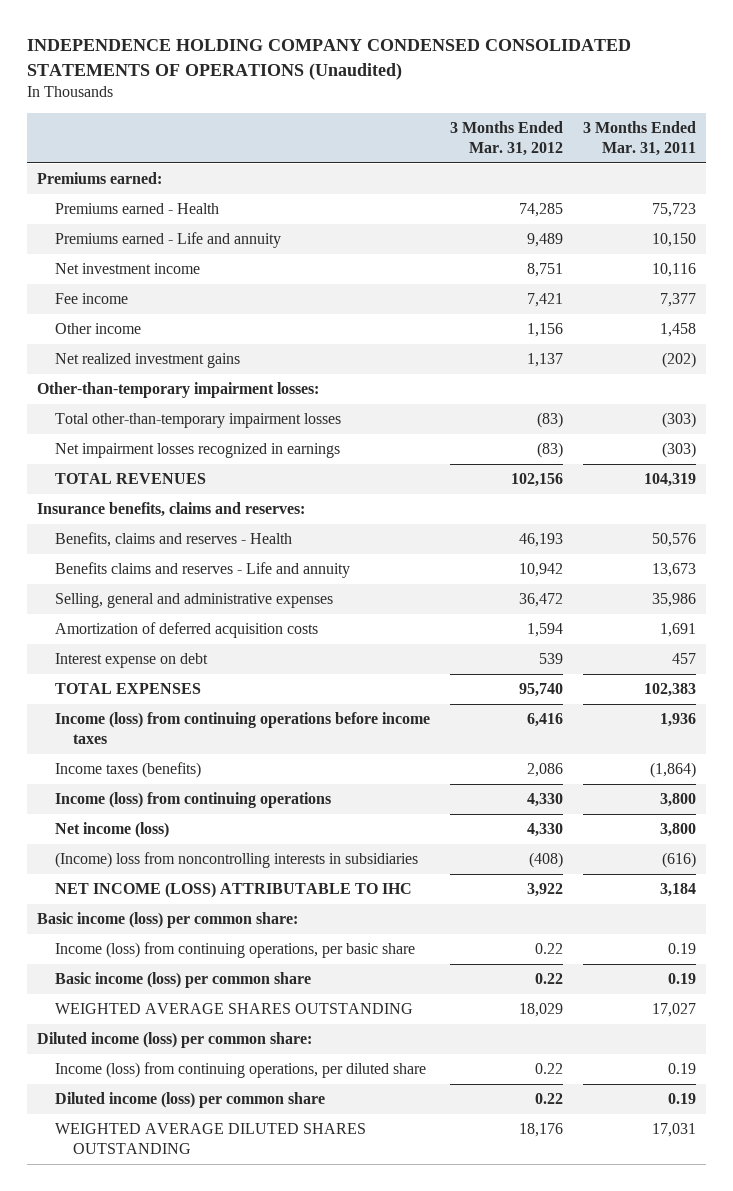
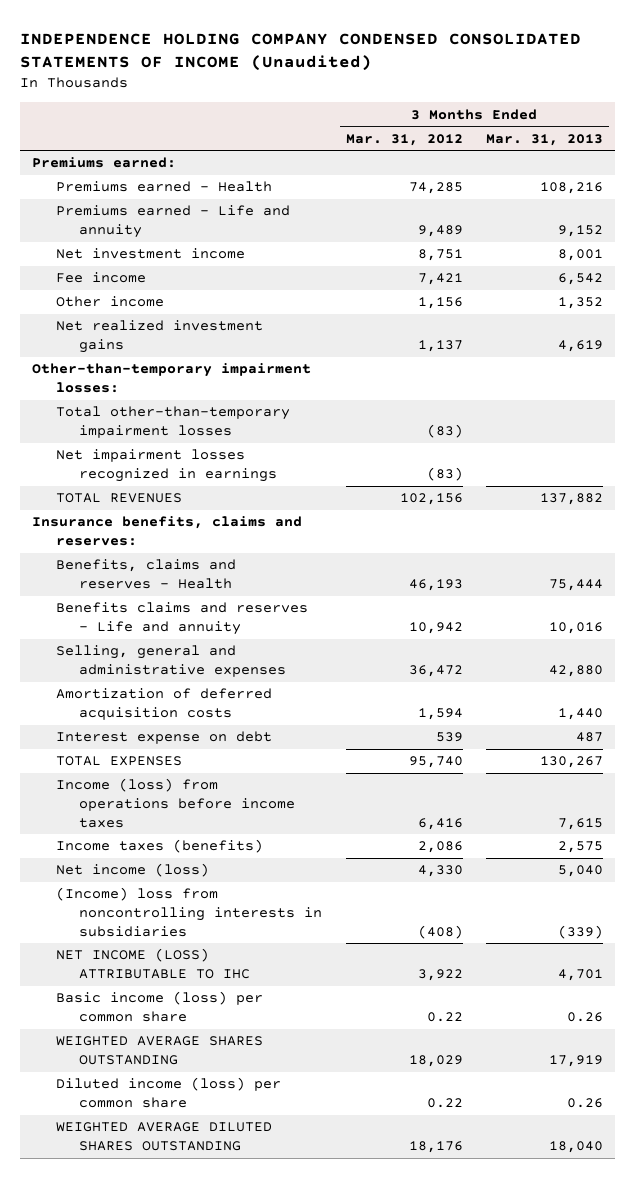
[26,39,631,80] INDEPENDENCE HOLDING COMPANY CONDENSED CONSOLIDATED STATEMENTS OF OPERATIONS (Unaudited) -> [20,32,582,71] INDEPENDENCE HOLDING COMPANY CONDENSED CONSOLIDATED STATEMENTS OF INCOME (Unaudited)
[582,120,696,157] 3 Months Ended Mar. 31, 2011 -> none
none -> [485,133,603,146] Mar. 31, 2013
[54,711,430,745] Income (loss) from continuing operations before income taxes -> [55,778,296,828] Income (loss) from operations before income taxes
[54,791,331,808] Income (loss) from continuing operations -> none
[36,911,298,928] Basic income (loss) per common share: -> none
[54,941,415,958] Income (loss) from continuing operations, per basic share -> none
[36,1031,312,1048] Diluted income (loss) per common share: -> none
[54,1061,426,1078] Income (loss) from continuing operations, per diluted share -> none

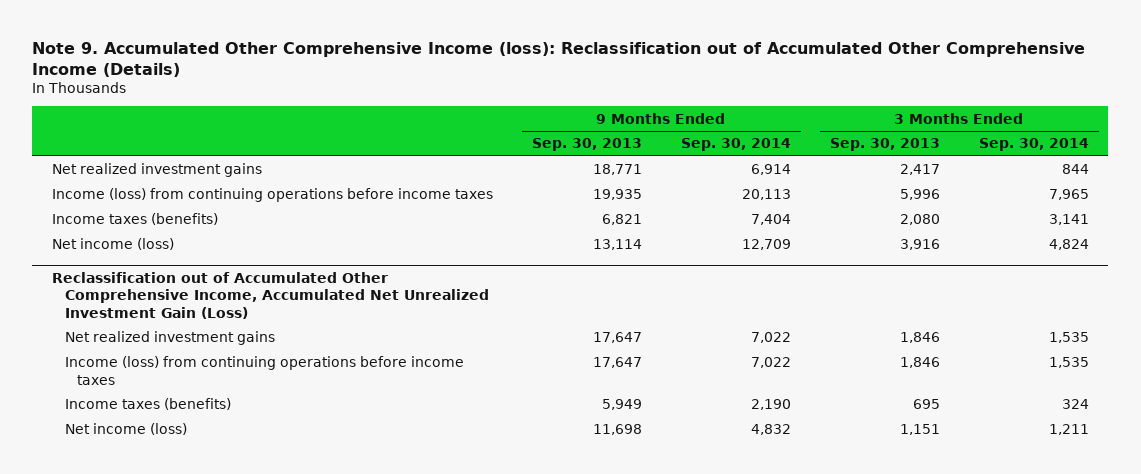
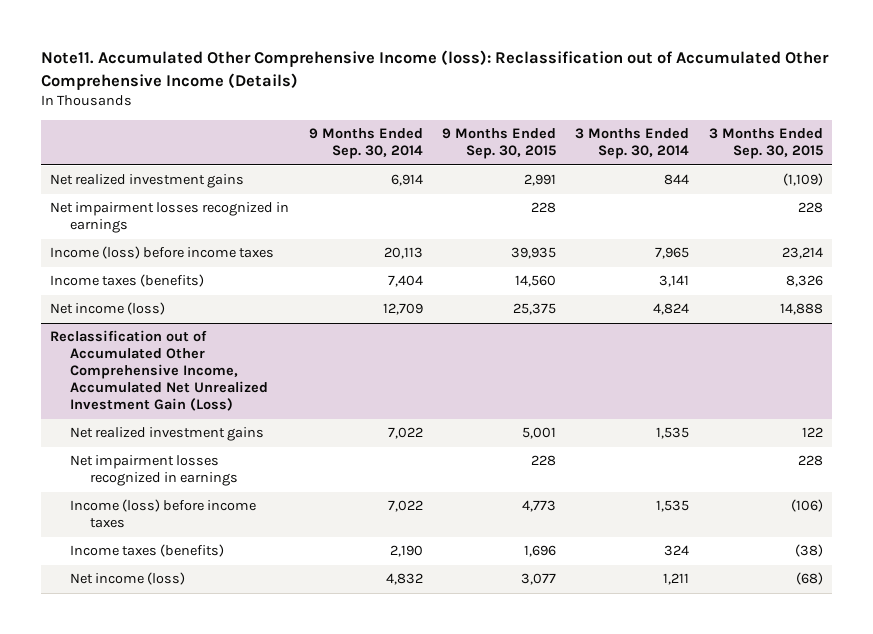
[32,41,1086,77] Note 9. Accumulated Other Comprehensive Income (loss): Reclassification out of Accumulated Other Comprehensive Income (Details) -> [40,50,829,90] Note11. Accumulated Other Comprehensive Income (loss): Reclassification out of Accumulated Other Comprehensive Income (Details)
[531,138,642,152] Sep. 30, 2013 -> none
[829,138,940,152] Sep. 30, 2013 -> none
none -> [442,128,557,160] 9 Months Ended Sep. 30, 2015
none -> [708,128,823,160] 3 Months Ended Sep. 30, 2015
none -> [50,202,290,234] Net impairment losses recognized in earnings
[51,188,493,203] Income (loss) from continuing operations before income taxes -> [50,246,275,260] Income (loss) before income taxes
none -> [70,455,238,487] Net impairment losses recognized in earnings
[64,356,464,385] Income (loss) from continuing operations before income taxes -> [70,499,257,529] Income (loss) before income taxes

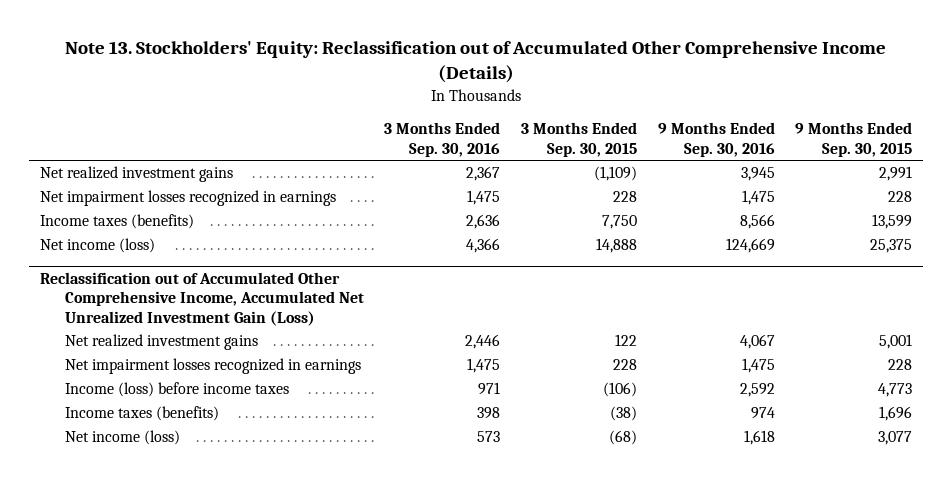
[40,50,829,90] Note11. Accumulated Other Comprehensive Income (loss): Reclassification out of Accumulated Other Comprehensive Income (Details) -> [64,41,886,84] Note 13. Stockholders' Equity: Reclassification out of Accumulated Other Comprehensive Income (Details)
[308,128,423,160] 9 Months Ended Sep. 30, 2014 -> none
[575,128,690,160] 3 Months Ended Sep. 30, 2014 -> none
none -> [384,122,501,157] 3 Months Ended Sep. 30, 2016
none -> [657,122,775,157] 9 Months Ended Sep. 30, 2016
[50,246,275,260] Income (loss) before income taxes -> none
[515,275,557,288] 14,560 -> [872,214,913,230] 13,599
[785,275,823,288] 8,326 -> [601,215,637,230] 7,750

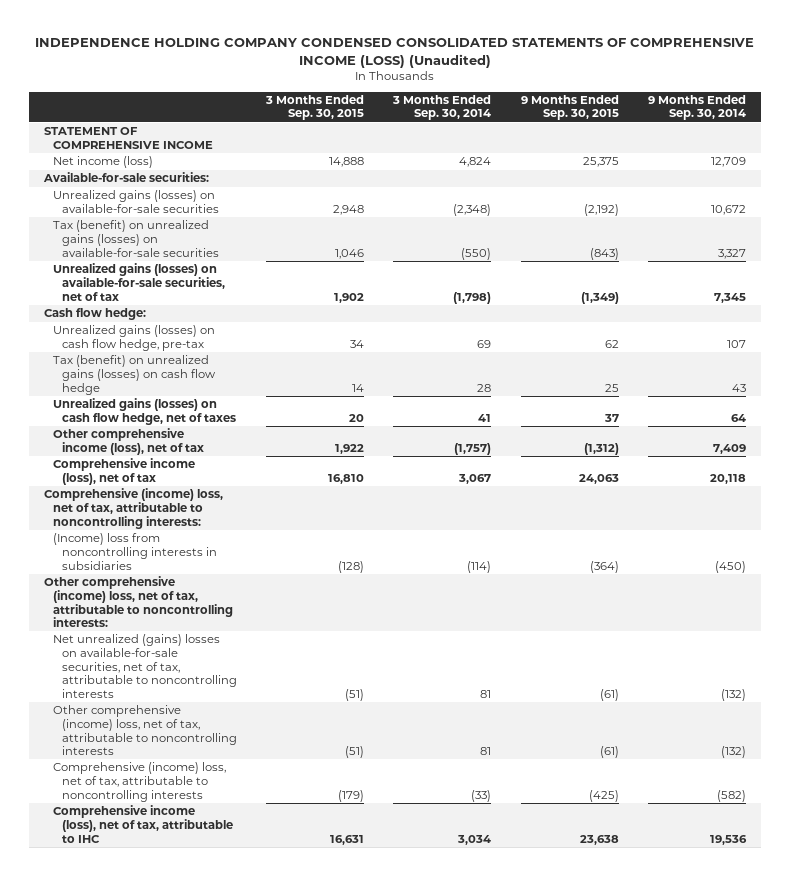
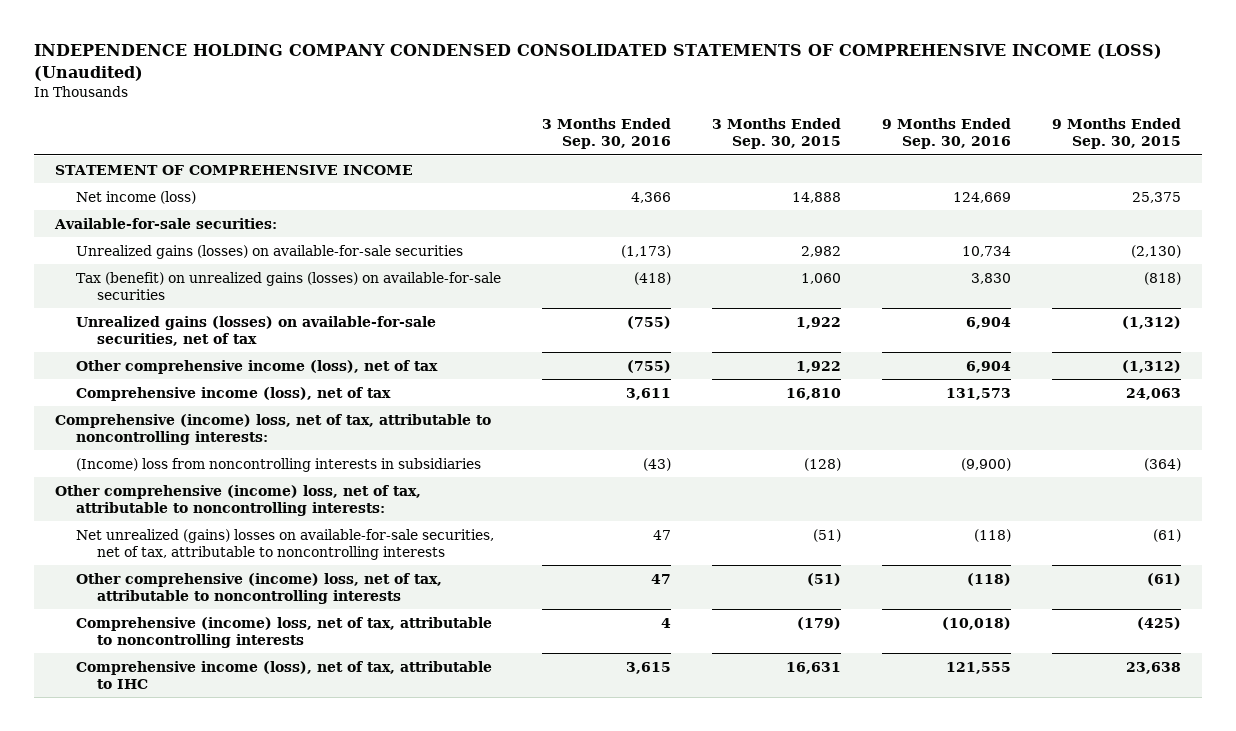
[392,94,492,121] 3 Months Ended Sep. 30, 2014 -> none
[648,94,747,121] 9 Months Ended Sep. 30, 2014 -> none
none -> [541,118,671,150] 3 Months Ended Sep. 30, 2016
none -> [882,118,1012,150] 9 Months Ended Sep. 30, 2016
[43,308,146,321] Cash flow hedge: -> none
[52,325,215,351] Unrealized gains (losses) on cash flow hedge, pre-tax -> none
[52,355,216,395] Tax (benefit) on unrealized gains (losses) on cash flow hedge -> none
[52,398,236,425] Unrealized gains (losses) on cash flow hedge, net of taxes -> none
[333,204,365,215] 2,948 -> [800,245,841,257] 2,982
[583,203,619,216] (2,192) -> [1131,244,1182,258] (2,130)
[335,248,365,259] 1,046 -> [800,272,841,284] 1,060
[589,247,619,260] (843) -> [1144,271,1182,285] (818)
[334,292,365,303] 1,902 -> [795,316,841,329] 1,922
[580,291,619,304] (1,349) -> [1122,315,1182,329] (1,312)

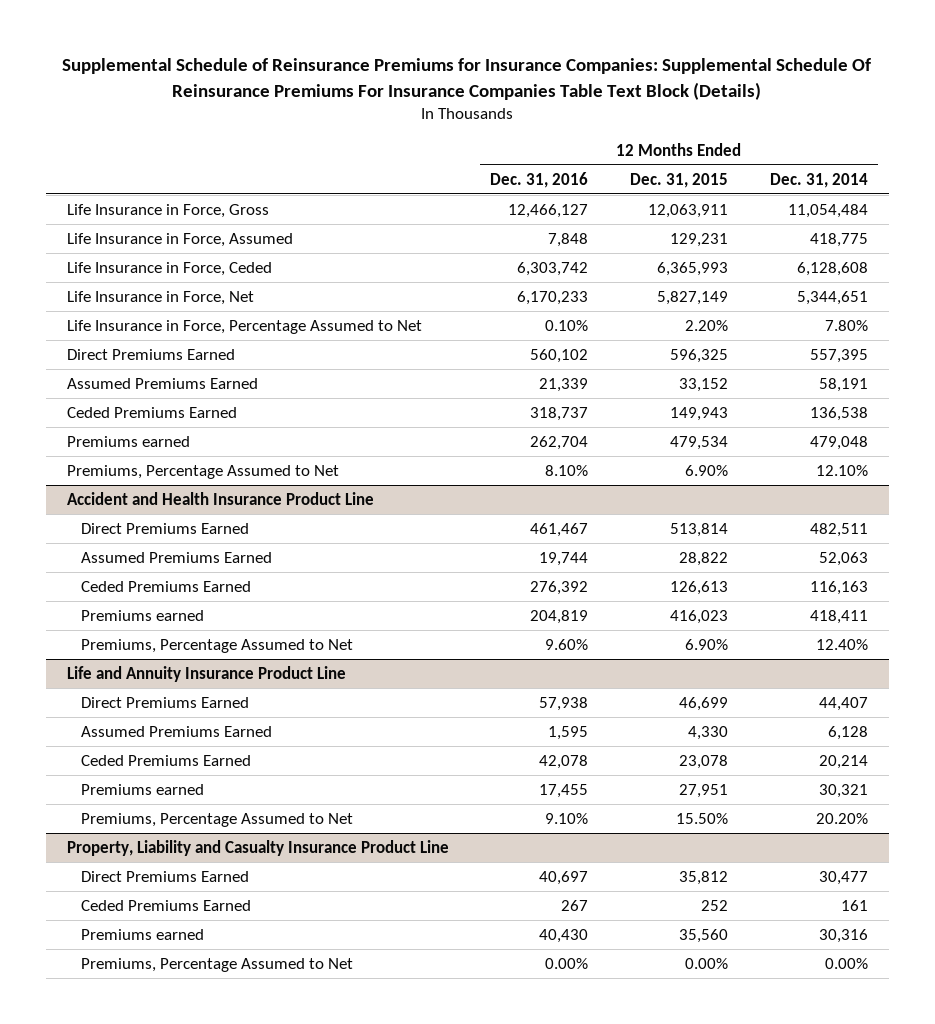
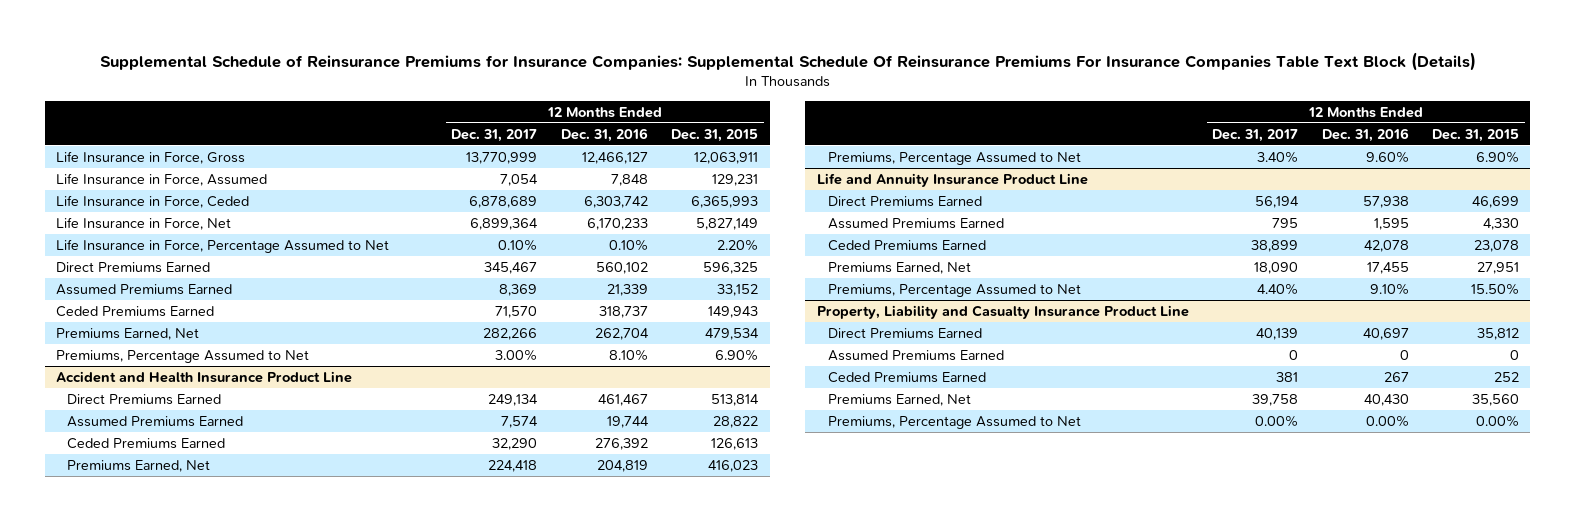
[769,172,868,188] Dec. 31, 2014 -> none
none -> [451,128,538,142] Dec. 31, 2017
[66,435,190,447] Premiums earned -> [56,327,200,340] Premiums Earned, Net
[80,609,204,621] Premiums earned -> [67,459,211,472] Premiums Earned, Net
[80,783,204,795] Premiums earned -> [827,261,971,274] Premiums Earned, Net
none -> [827,349,1004,361] Assumed Premiums Earned
[80,928,204,940] Premiums earned -> [827,393,971,406] Premiums Earned, Net

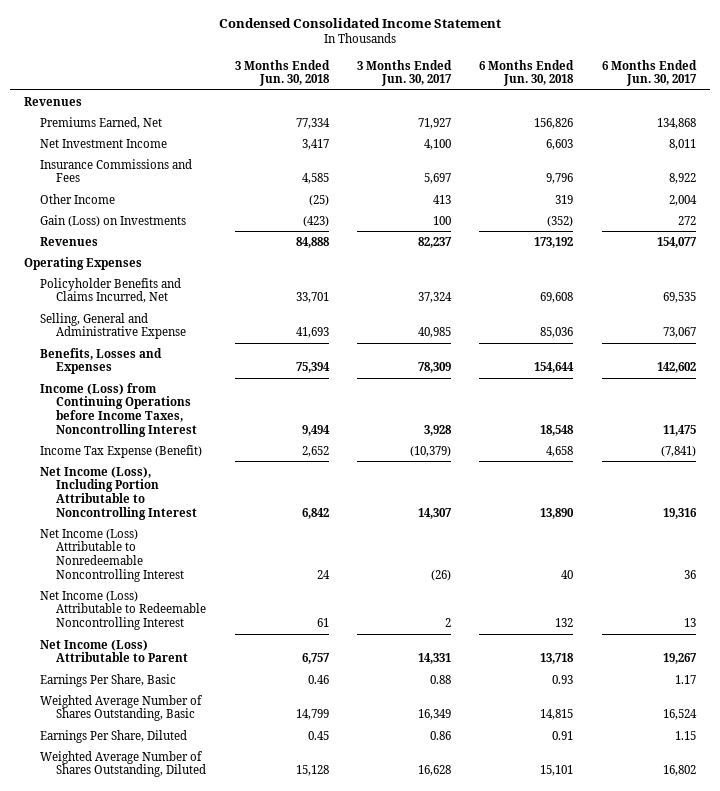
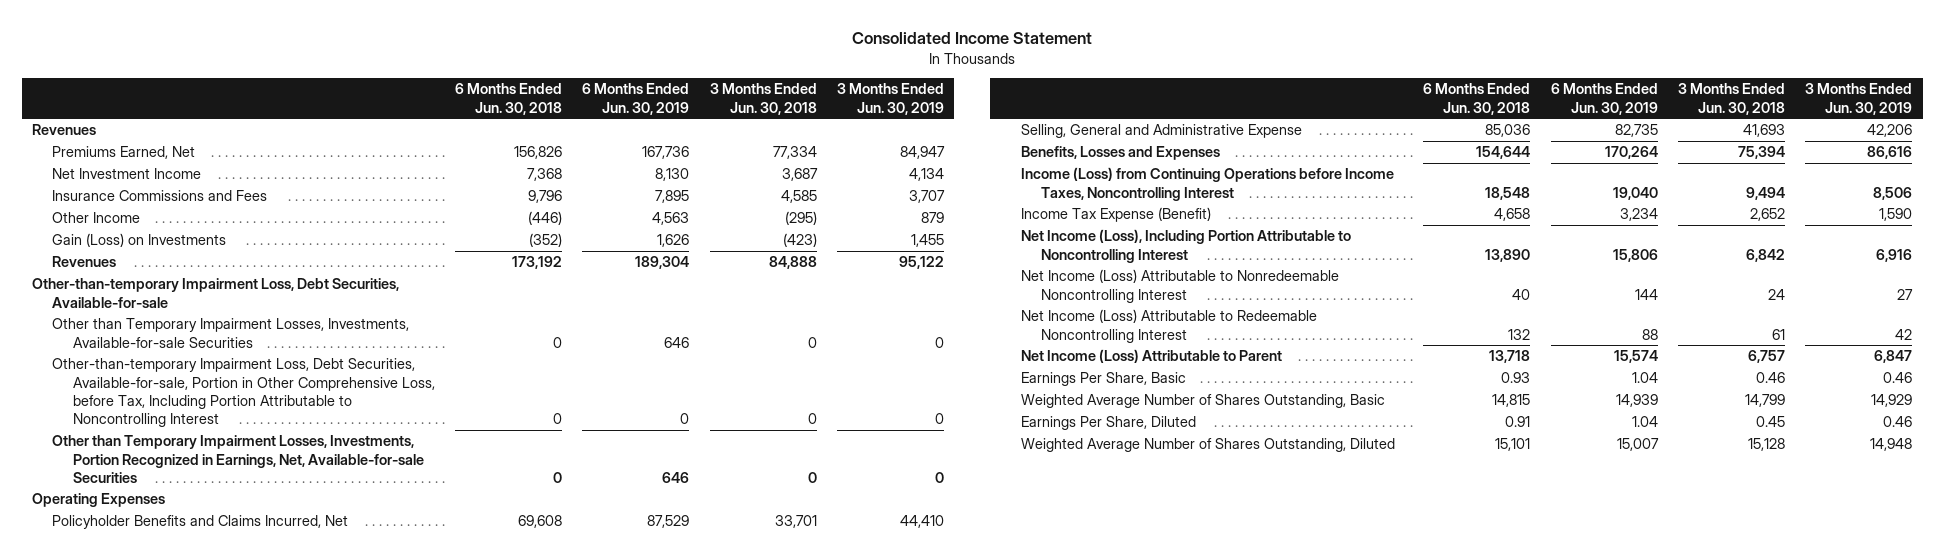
[218,17,501,28] Condensed Consolidated Income Statement -> [852,32,1093,45] Consolidated Income Statement
[357,59,453,87] 3 Months Ended Jun. 30, 2017 -> none
[601,59,697,87] 6 Months Ended Jun. 30, 2017 -> none
none -> [582,83,690,115] 6 Months Ended Jun. 30, 2019
none -> [836,83,944,115] 3 Months Ended Jun. 30, 2019
[301,138,329,150] 3,417 -> [781,168,818,182] 3,687
[546,138,574,150] 6,603 -> [527,168,563,182] 7,368
[308,194,329,206] (25) -> [784,211,817,226] (295)
[555,194,574,204] 319 -> [528,211,563,226] (446)
none -> [32,278,400,308] Other-than-temporary Impairment Loss, Debt Securities, Available-for-sale
none -> [52,318,410,348] Other than Temporary Impairment Losses, Investments, Available-for-sale Securities
none -> [52,358,435,428] Other-than-temporary Impairment Loss, Debt Securities, Available-for-sale, Portion in Other Comprehensive Loss, before Tax, Including Portion Attributable to Noncontrolling Interest
none -> [52,435,424,483] Other than Temporary Impairment Losses, Investments, Portion Recognized in Earnings, Net, Available-for-sale Securities

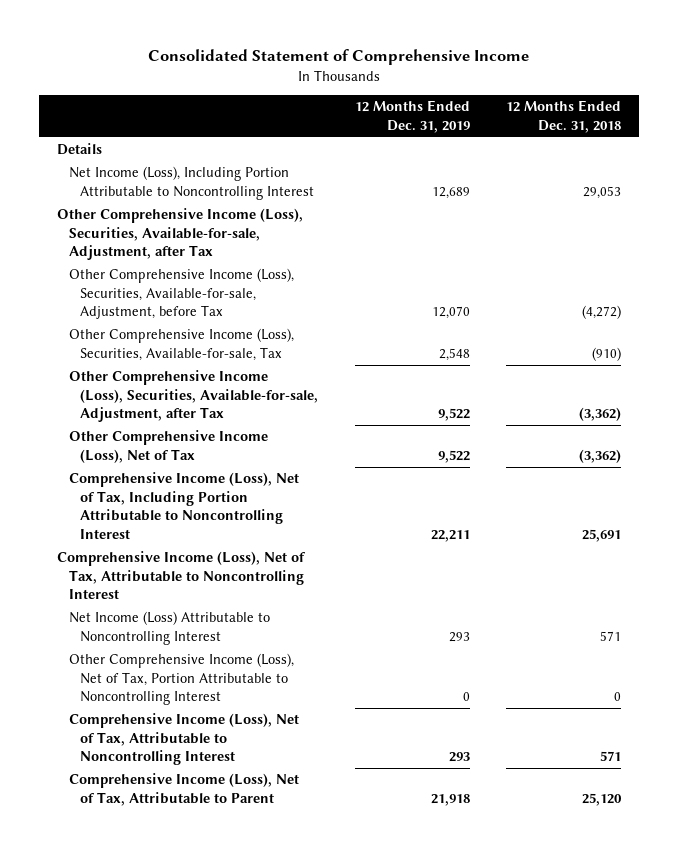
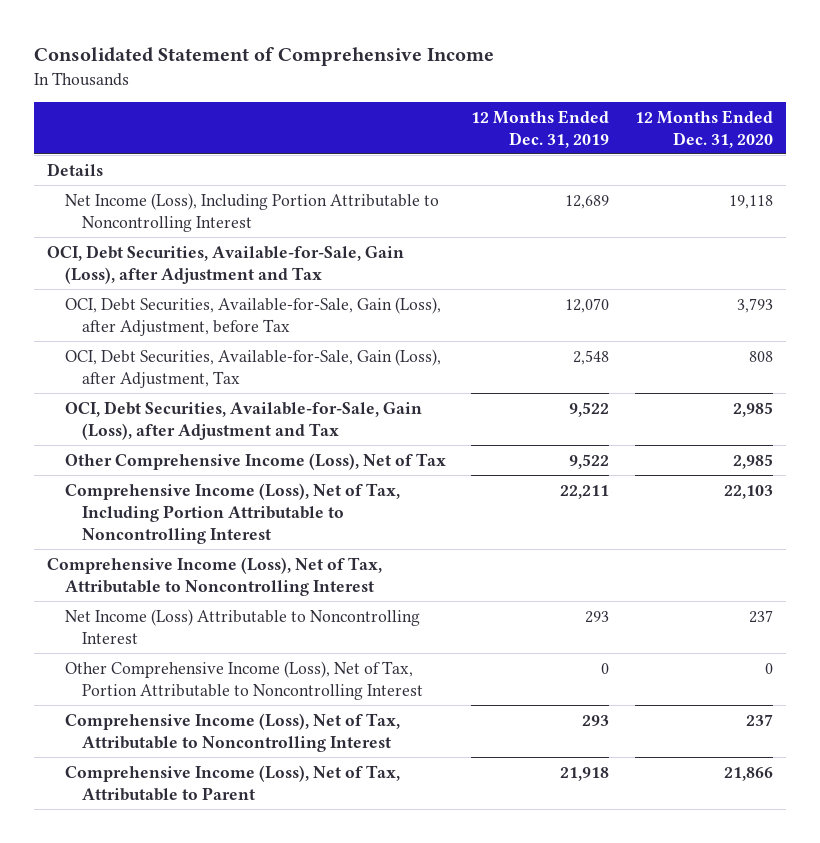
[505,100,621,133] 12 Months Ended Dec. 31, 2018 -> none
none -> [635,109,774,148] 12 Months Ended Dec. 31, 2020
[57,208,304,261] Other Comprehensive Income (Loss), Securities, Available-for-sale, Adjustment, after Tax -> [46,244,404,284] OCI, Debt Securities, Available-for-Sale, Gain (Loss), after Adjustment and Tax
[68,268,294,320] Other Comprehensive Income (Loss), Securities, Available-for-sale, Adjustment, before Tax -> [64,296,441,336] OCI, Debt Securities, Available-for-Sale, Gain (Loss), after Adjustment, before Tax
[68,328,294,361] Other Comprehensive Income (Loss), Securities, Available-for-sale, Tax -> [64,348,441,388] OCI, Debt Securities, Available-for-Sale, Gain (Loss), after Adjustment, Tax
[68,370,319,423] Other Comprehensive Income (Loss), Securities, Available-for-sale, Adjustment, after Tax -> [64,400,422,440] OCI, Debt Securities, Available-for-Sale, Gain (Loss), after Adjustment and Tax

